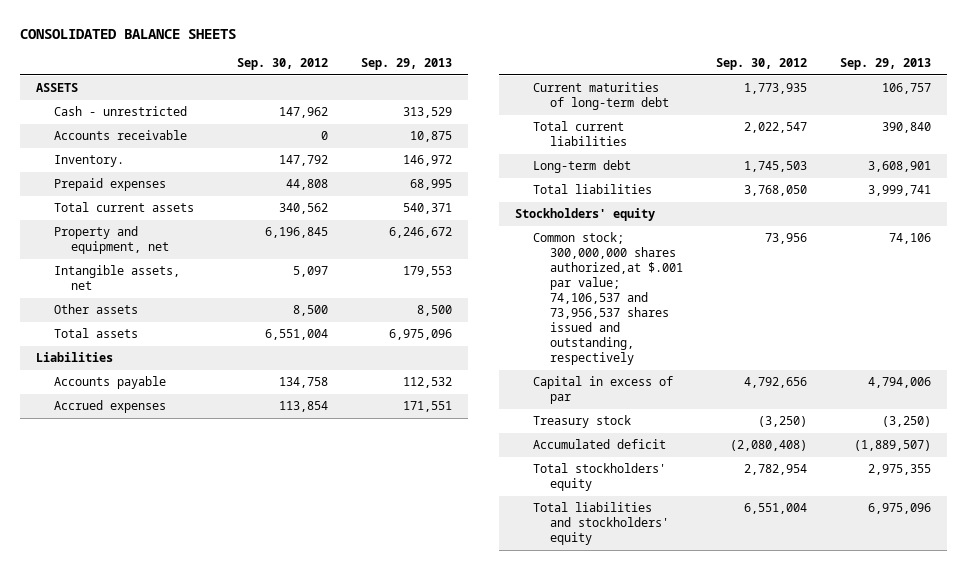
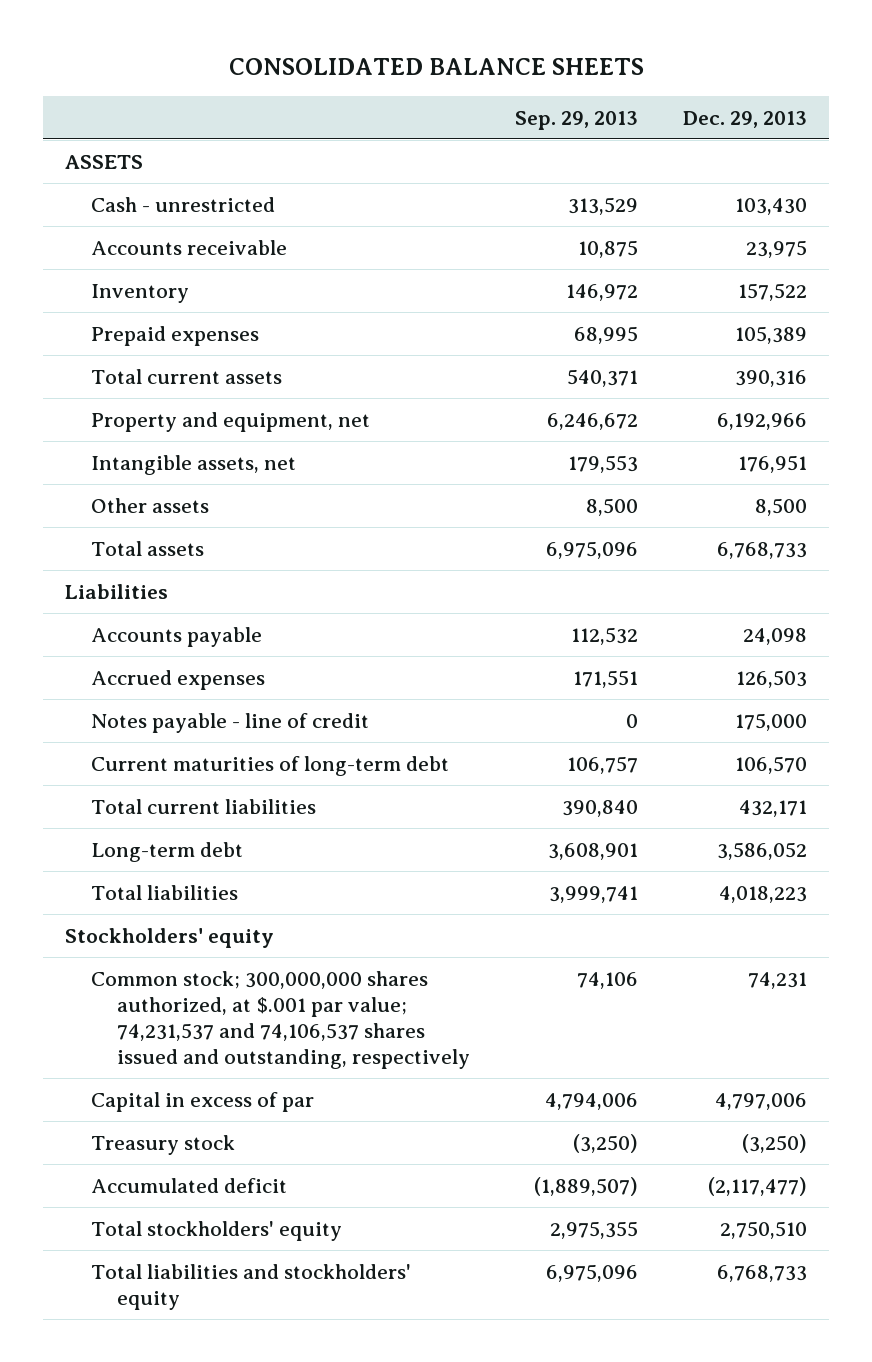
[236,58,328,71] Sep. 30, 2012 -> none
none -> [682,110,807,128] Dec. 29, 2013
[53,155,124,168] Inventory. -> [91,283,190,303] Inventory
none -> [91,712,370,733] Notes payable - line of credit
[532,232,684,366] Common stock; 300,000,000 shares authorized,at $.001 par value; 74,106,537 and 73,956,537 shares issued and outstanding, respectively -> [91,970,471,1069] Common stock; 300,000,000 shares authorized, at $.001 par value; 74,231,537 and 74,106,537 shares issued and outstanding, respectively

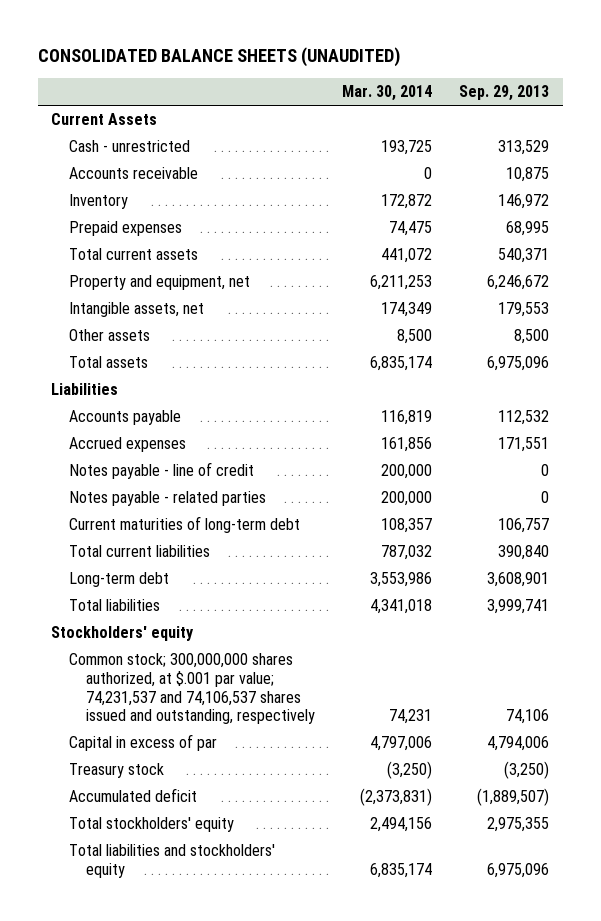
[229,58,645,76] CONSOLIDATED BALANCE SHEETS -> [37,47,400,68] CONSOLIDATED BALANCE SHEETS (UNAUDITED)
[682,110,807,128] Dec. 29, 2013 -> none
none -> [342,85,433,102] Mar. 30, 2014
[65,154,144,169] ASSETS -> [51,113,158,126] Current Assets
none -> [68,491,266,507] Notes payable - related parties

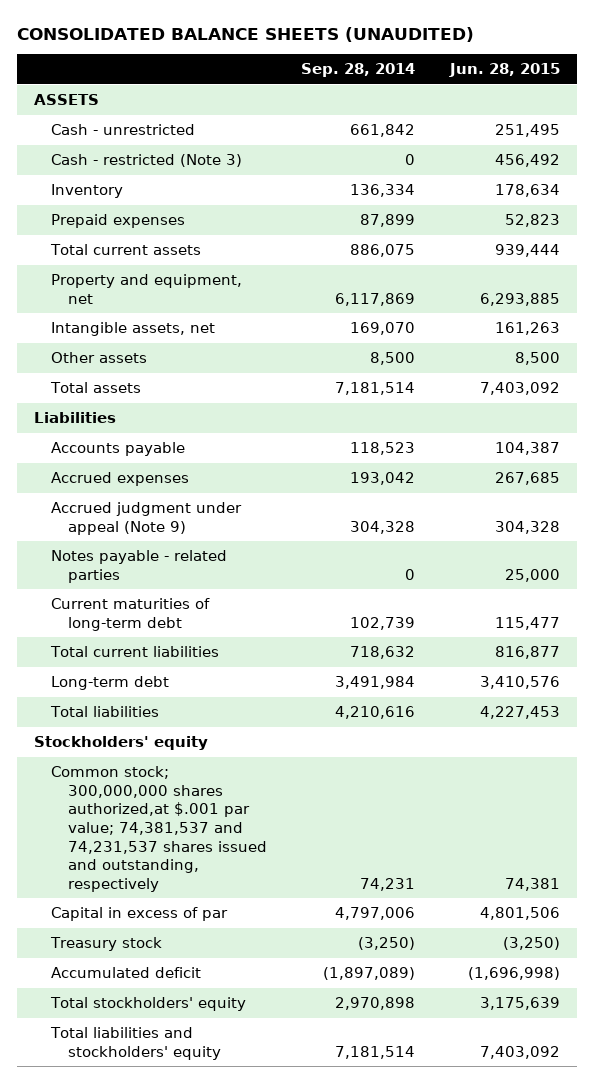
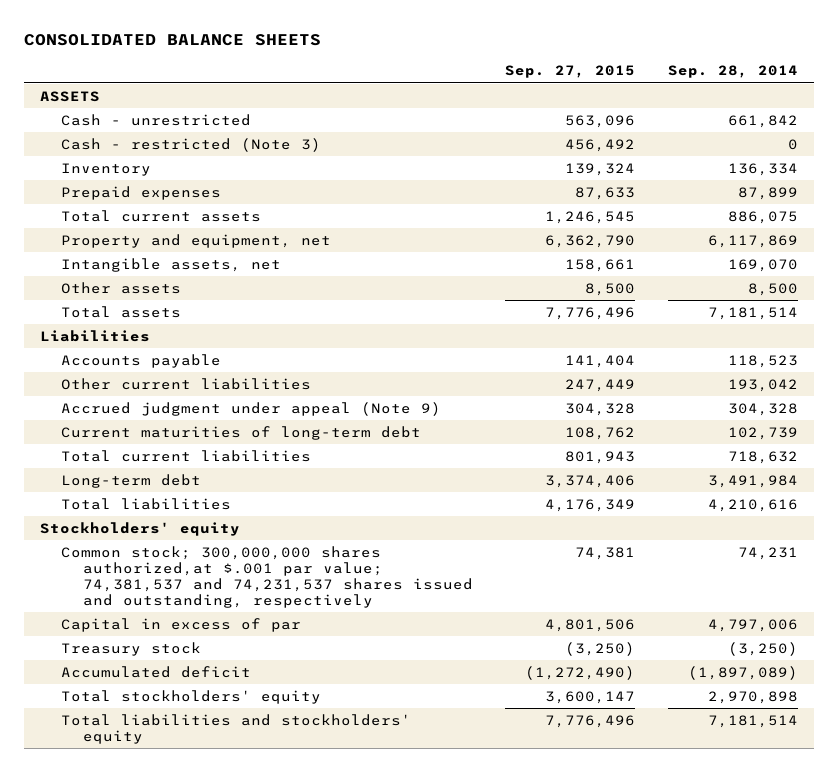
[17,26,475,42] CONSOLIDATED BALANCE SHEETS (UNAUDITED) -> [23,33,321,46] CONSOLIDATED BALANCE SHEETS
[448,63,560,78] Jun. 28, 2015 -> none
none -> [505,65,636,79] Sep. 27, 2015
[51,472,190,487] Accrued expenses -> [61,377,312,390] Other current liabilities
[51,550,228,583] Notes payable - related parties -> none

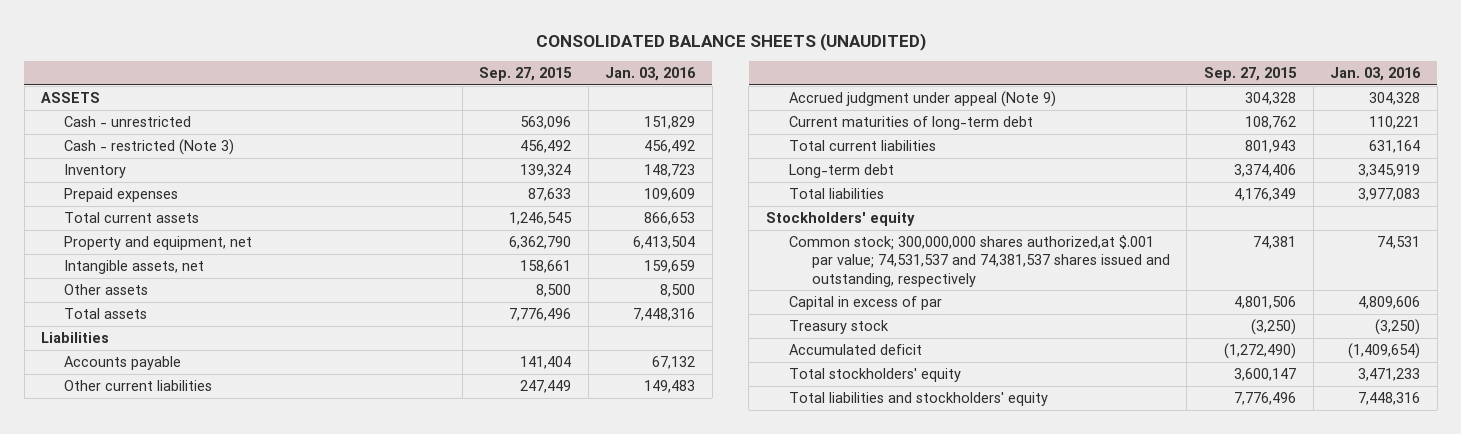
[23,33,321,46] CONSOLIDATED BALANCE SHEETS -> [535,32,926,51] CONSOLIDATED BALANCE SHEETS (UNAUDITED)
[667,65,798,79] Sep. 28, 2014 -> none
none -> [605,67,697,82] Jan. 03, 2016
[61,545,474,608] Common stock; 300,000,000 shares authorized,at $.001 par value; 74,381,537 and 74,231,537 shares issued and outstanding, respectively -> [788,235,1170,287] Common stock; 300,000,000 shares authorized,at $.001 par value; 74,531,537 and 74,381,537 shares issued and outstanding, respectively

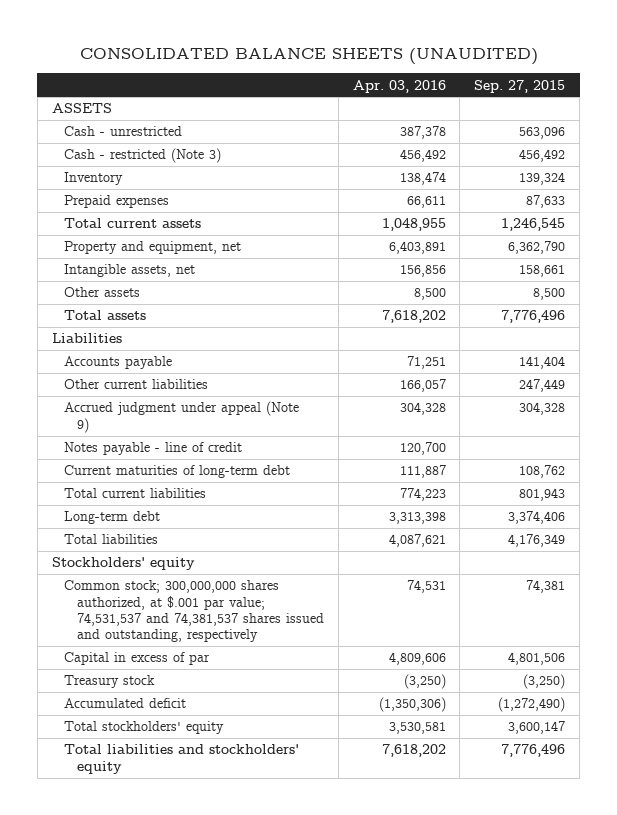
[605,67,697,82] Jan. 03, 2016 -> none
none -> [352,79,446,93] Apr. 03, 2016
none -> [64,442,243,456] Notes payable - line of credit
[788,235,1170,287] Common stock; 300,000,000 shares authorized,at $.001 par value; 74,531,537 and 74,381,537 shares issued and outstanding, respectively -> [64,580,325,643] Common stock; 300,000,000 shares authorized, at $.001 par value; 74,531,537 and 74,381,537 shares issued and outstanding, respectively

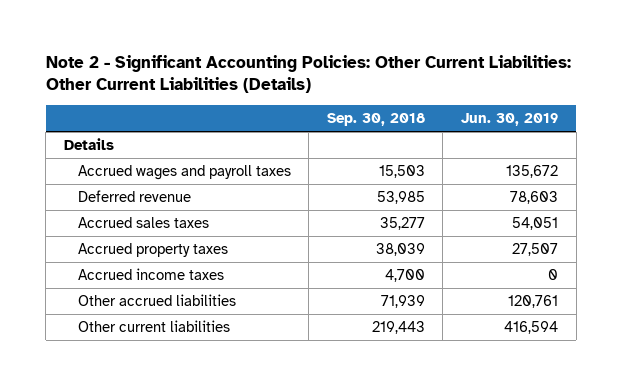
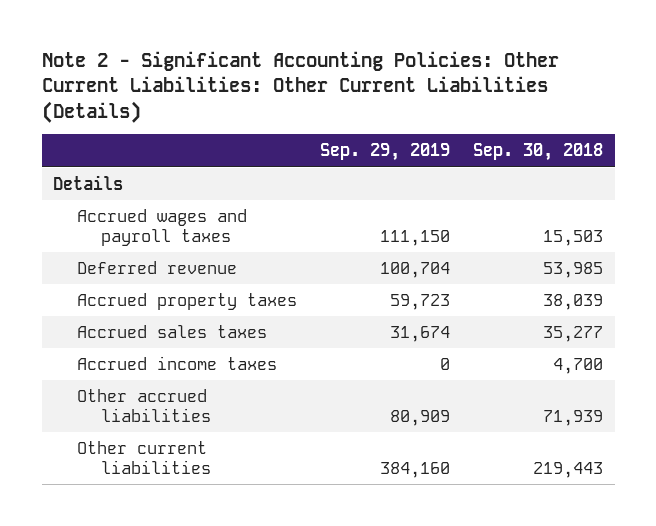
[460,112,558,126] Jun. 30, 2019 -> none
none -> [320,143,451,162] Sep. 29, 2019
[77,217,209,229] Accrued sales taxes -> [77,324,268,338] Accrued sales taxes

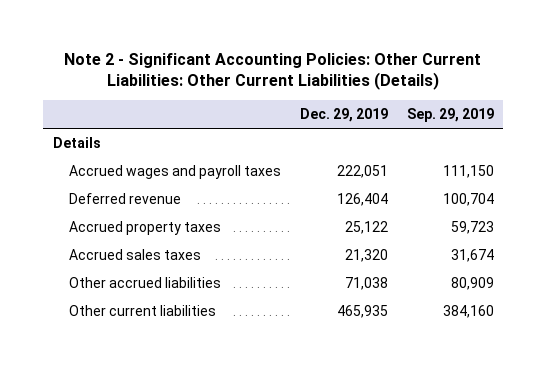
[473,143,604,162] Sep. 30, 2018 -> none
none -> [299,107,388,122] Dec. 29, 2019
[77,355,278,370] Accrued income taxes -> none

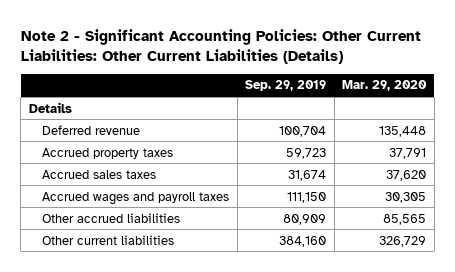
[299,107,388,122] Dec. 29, 2019 -> none
none -> [342,80,428,92] Mar. 29, 2020
[68,165,281,180] Accrued wages and payroll taxes -> [42,191,230,205] Accrued wages and payroll taxes

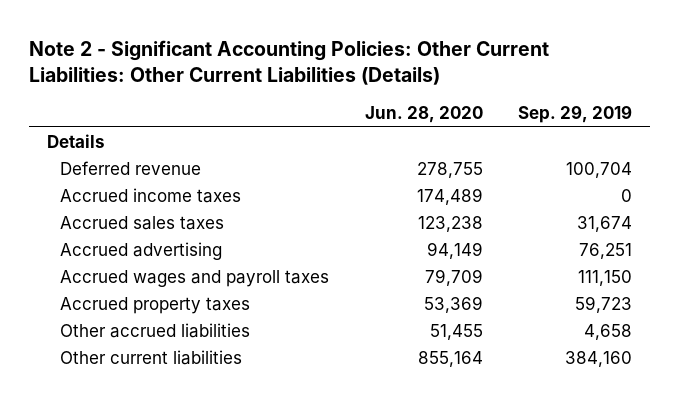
[342,80,428,92] Mar. 29, 2020 -> none
none -> [364,106,483,124] Jun. 28, 2020
none -> [60,187,242,203] Accrued income taxes
none -> [60,241,223,260] Accrued advertising
[42,147,174,159] Accrued property taxes -> [60,296,251,314] Accrued property taxes
[283,213,327,225] 80,909 -> [583,323,632,340] 4,658

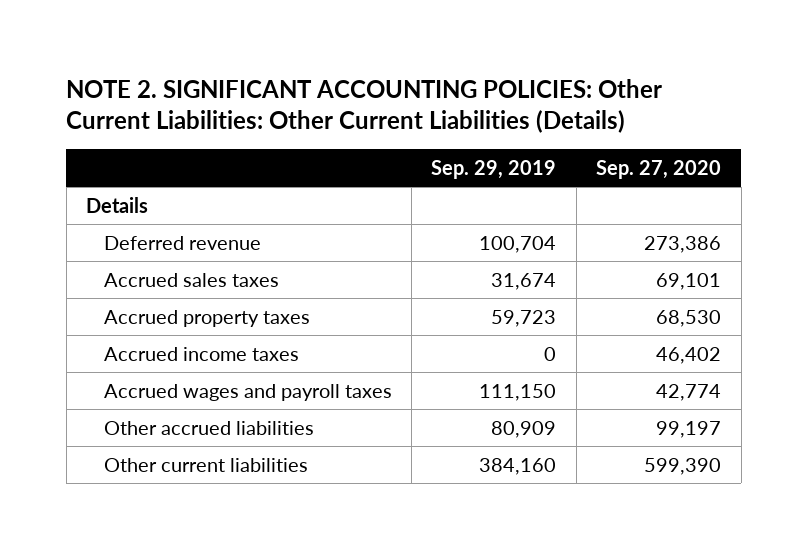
[29,39,550,86] Note 2 - Significant Accounting Policies: Other Current Liabilities: Other Current Liabilities (Details) -> [66,78,663,134] NOTE 2. SIGNIFICANT ACCOUNTING POLICIES: Other Current Liabilities: Other Current Liabilities (Details)
[364,106,483,124] Jun. 28, 2020 -> none
none -> [596,159,722,179] Sep. 27, 2020
[60,241,223,260] Accrued advertising -> none
[60,187,242,203] Accrued income taxes -> [103,346,299,361] Accrued income taxes
[60,269,330,287] Accrued wages and payroll taxes -> [103,383,392,401] Accrued wages and payroll taxes
[583,323,632,340] 4,658 -> [491,420,557,438] 80,909

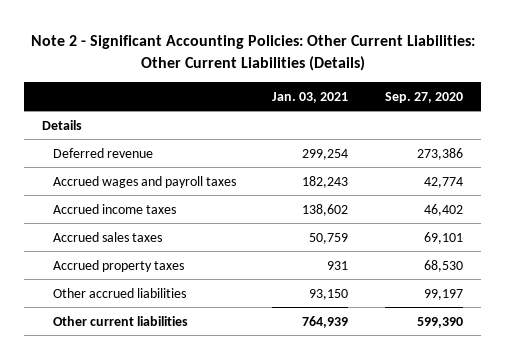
[66,78,663,134] NOTE 2. SIGNIFICANT ACCOUNTING POLICIES: Other Current Liabilities: Other Current Liabilities (Details) -> [30,35,475,72] Note 2 - Significant Accounting Policies: Other Current Liabilities: Other Current Liabilities (Details)
[431,159,557,179] Sep. 29, 2019 -> none
none -> [272,91,349,103] Jan. 03, 2021
[103,383,392,401] Accrued wages and payroll taxes -> [52,175,236,188] Accrued wages and payroll taxes
[103,346,299,361] Accrued income taxes -> [52,203,176,214] Accrued income taxes

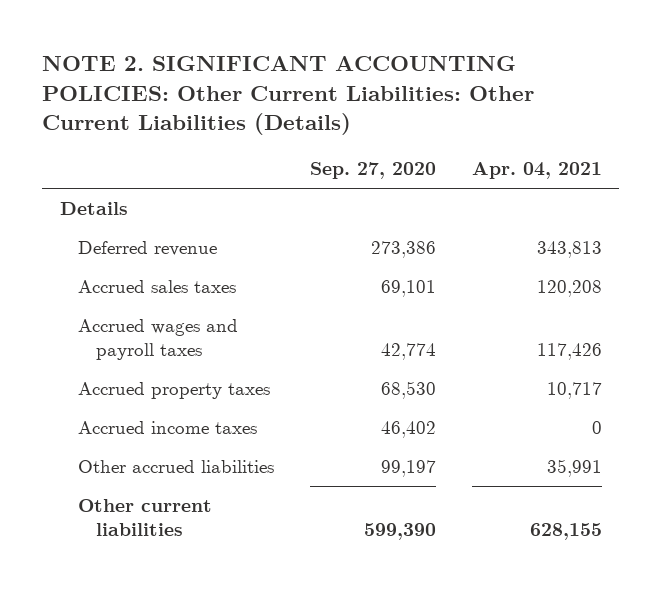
[30,35,475,72] Note 2 - Significant Accounting Policies: Other Current Liabilities: Other Current Liabilities (Details) -> [41,56,534,136] NOTE 2. SIGNIFICANT ACCOUNTING POLICIES: Other Current Liabilities: Other Current Liabilities (Details)
[272,91,349,103] Jan. 03, 2021 -> none
none -> [471,162,602,180] Apr. 04, 2021
[52,175,236,188] Accrued wages and payroll taxes -> [77,319,238,361] Accrued wages and payroll taxes
[52,203,176,214] Accrued income taxes -> [77,421,257,435] Accrued income taxes

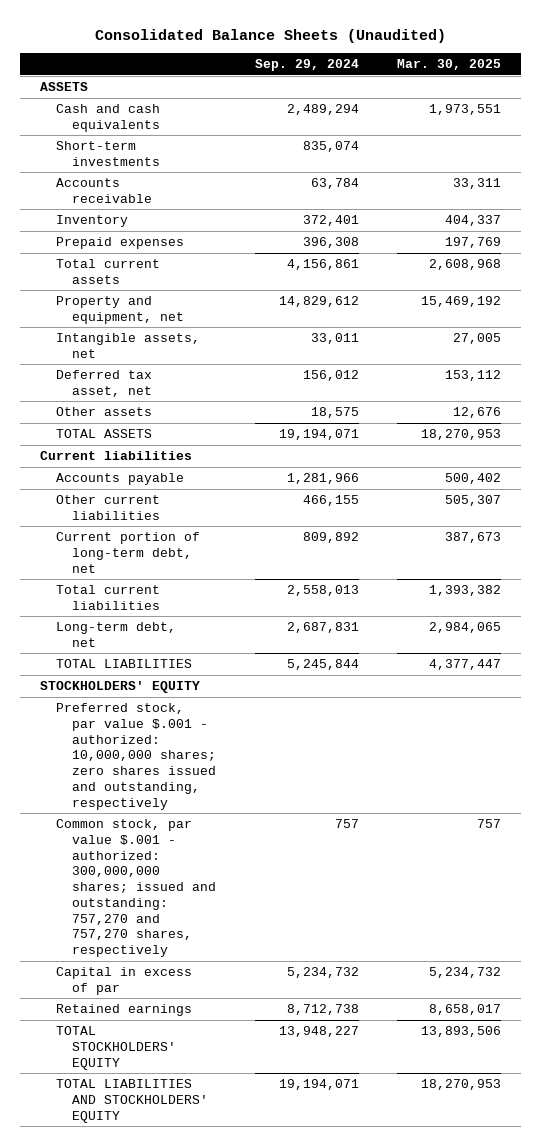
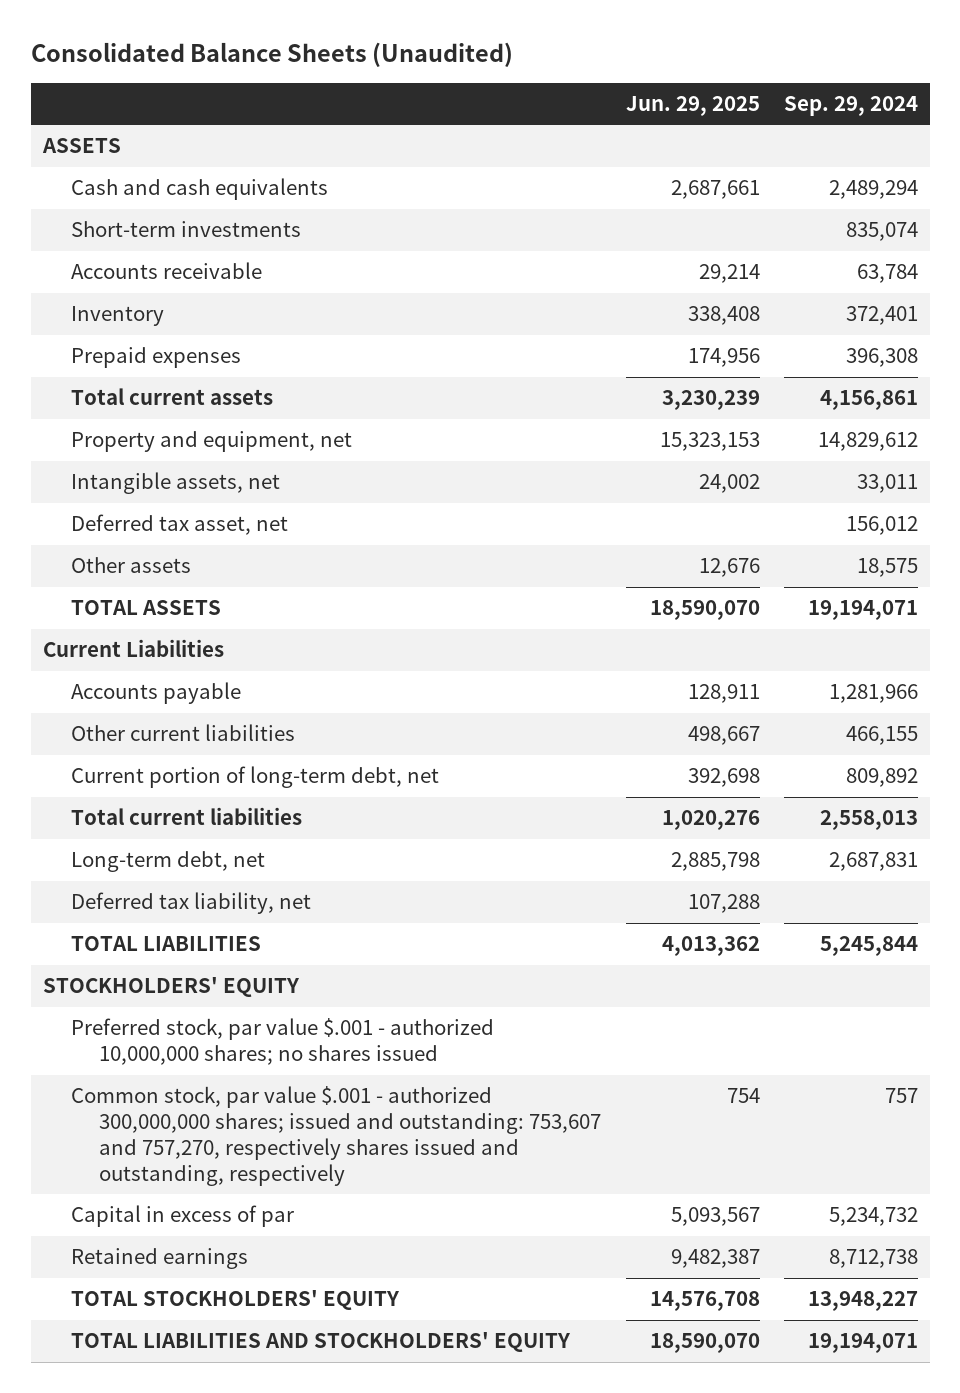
[397,59,502,71] Mar. 30, 2025 -> none
none -> [625,95,760,116] Jun. 29, 2025
[39,451,192,461] Current liabilities -> [42,639,224,658] Current Liabilities
none -> [71,892,312,915] Deferred tax liability, net
[55,703,216,810] Preferred stock, par value $.001 - authorized: 10,000,000 shares; zero shares issued and outstanding, respectively -> [71,1018,495,1066] Preferred stock, par value $.001 - authorized 10,000,000 shares; no shares issued
[55,819,216,958] Common stock, par value $.001 - authorized: 300,000,000 shares; issued and outstanding: 757,270 and 757,270 shares, respectively -> [71,1086,602,1186] Common stock, par value $.001 - authorized 300,000,000 shares; issued and outstanding: 753,607 and 757,270, respectively shares issued and outstanding, respectively

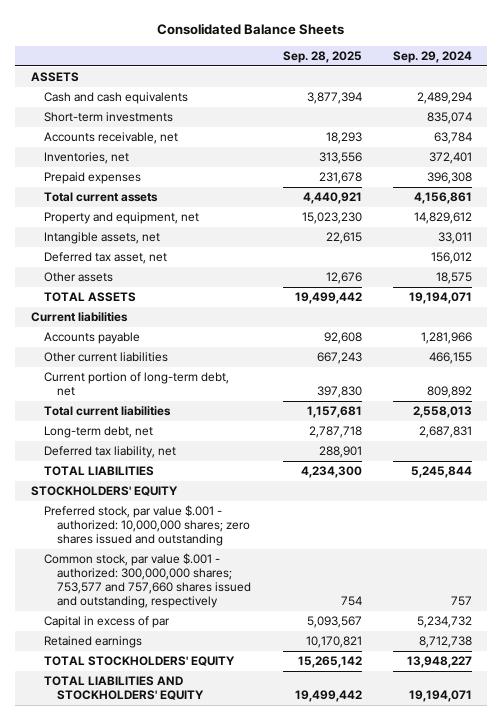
[30,42,513,68] Consolidated Balance Sheets (Unaudited) -> [157,22,345,35] Consolidated Balance Sheets
[625,95,760,116] Jun. 29, 2025 -> none
none -> [282,50,362,63] Sep. 28, 2025
[71,262,263,280] Accounts receivable -> [44,132,179,145] Accounts receivable, net
[71,306,165,327] Inventory -> [44,152,130,165] Inventories, net
[42,639,224,658] Current Liabilities -> [30,312,128,323] Current liabilities
[71,1018,495,1066] Preferred stock, par value $.001 - authorized 10,000,000 shares; no shares issued -> [44,505,251,546] Preferred stock, par value $.001 - authorized: 10,000,000 shares; zero shares issued and outstanding
[71,1086,602,1186] Common stock, par value $.001 - authorized 300,000,000 shares; issued and outstanding: 753,607 and 757,270, respectively shares issued and outstanding, respectively -> [44,553,252,608] Common stock, par value $.001 - authorized: 300,000,000 shares; 753,577 and 757,660 shares issued and outstanding, respectively

